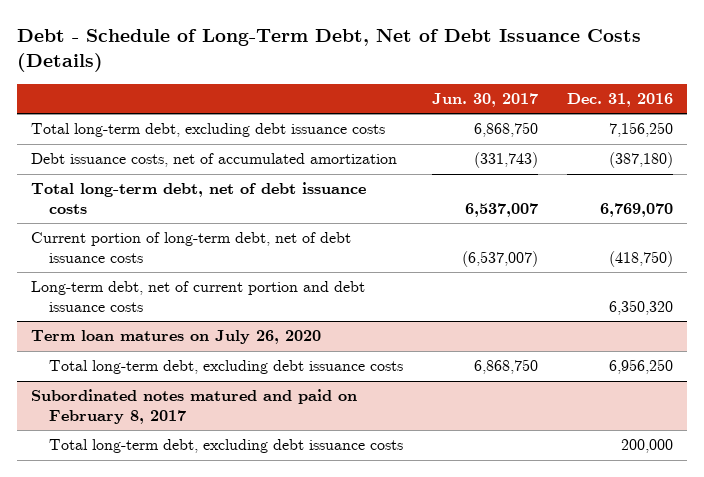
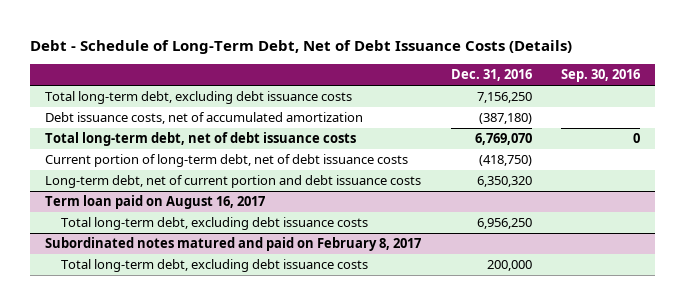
[431,93,538,108] Jun. 30, 2017 -> none
none -> [561,69,641,83] Sep. 30, 2016
[31,330,322,345] Term loan matures on July 26, 2020 -> [45,195,266,210] Term loan paid on August 16, 2017

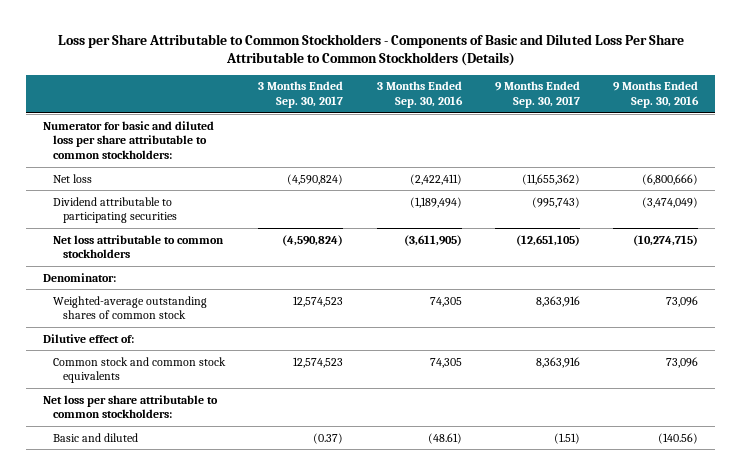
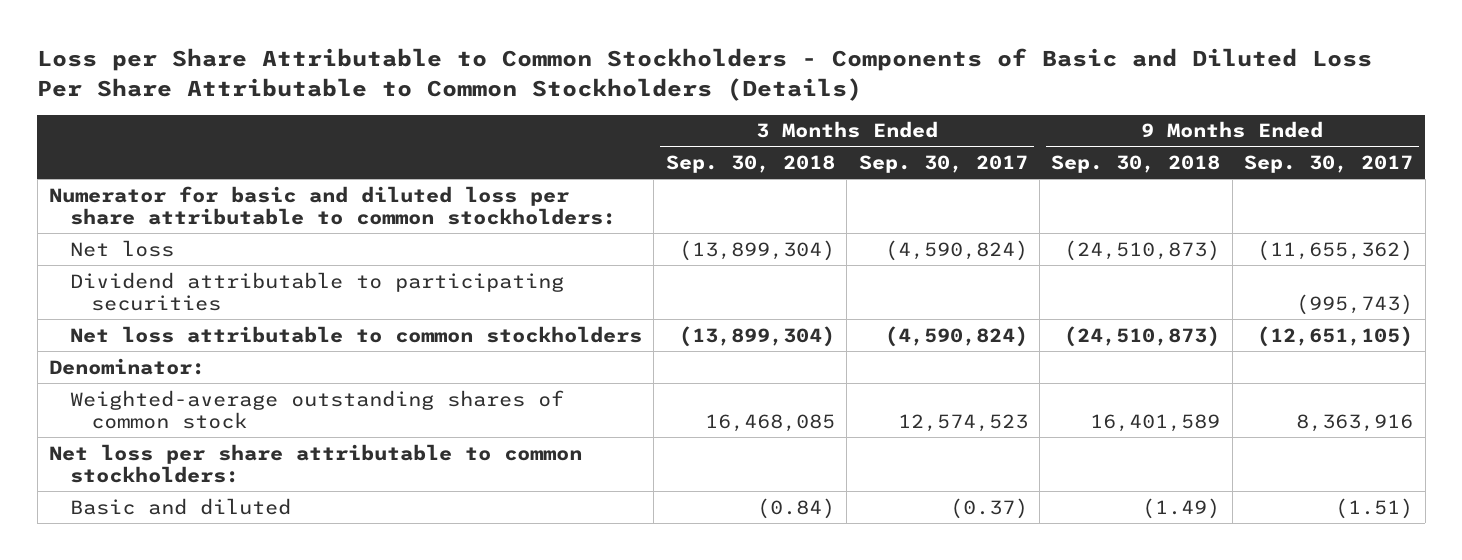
[376,81,463,109] 3 Months Ended Sep. 30, 2016 -> none
[613,81,700,109] 9 Months Ended Sep. 30, 2016 -> none
none -> [665,155,835,174] Sep. 30, 2018
none -> [1051,155,1221,174] Sep. 30, 2018
[43,333,135,343] Dilutive effect of: -> none
[52,356,226,384] Common stock and common stock equivalents -> none

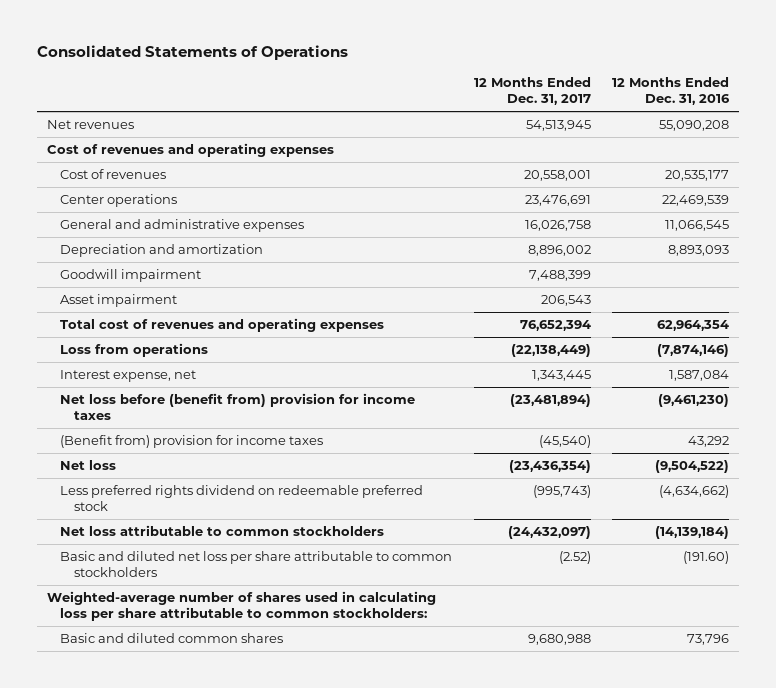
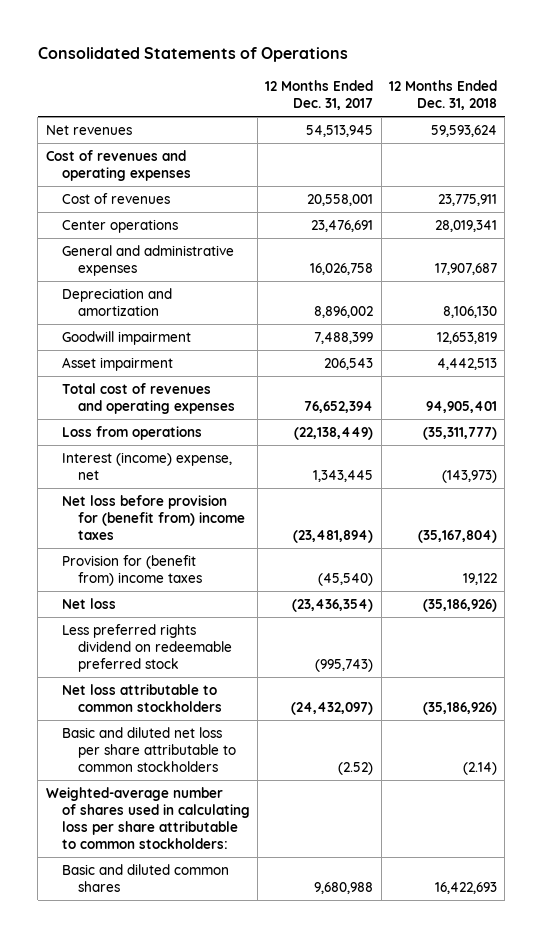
[611,77,730,105] 12 Months Ended Dec. 31, 2016 -> none
none -> [388,79,497,110] 12 Months Ended Dec. 31, 2018
[60,370,197,383] Interest expense, net -> [61,451,232,481] Interest (income) expense, net
[60,393,416,420] Net loss before (benefit from) provision for income taxes -> [61,494,245,541] Net loss before provision for (benefit from) income taxes
[60,435,324,449] (Benefit from) provision for income taxes -> [61,554,202,587] Provision for (benefit from) income taxes

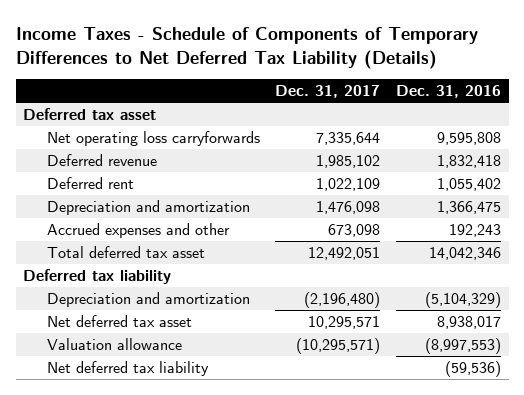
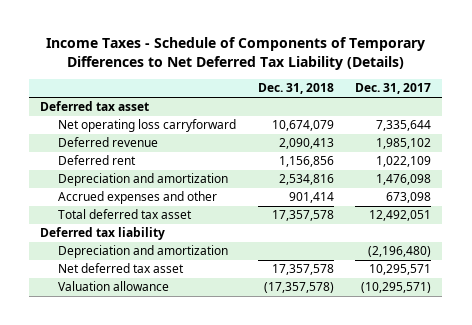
[395,85,501,99] Dec. 31, 2016 -> none
none -> [257,83,334,95] Dec. 31, 2018
[46,131,260,147] Net operating loss carryforwards -> [58,119,237,133] Net operating loss carryforward
[46,361,209,377] Net deferred tax liability -> none

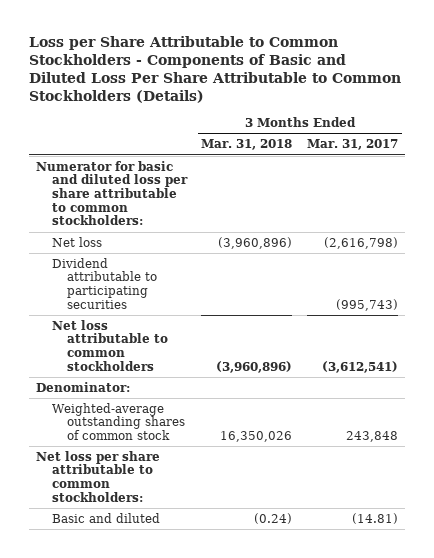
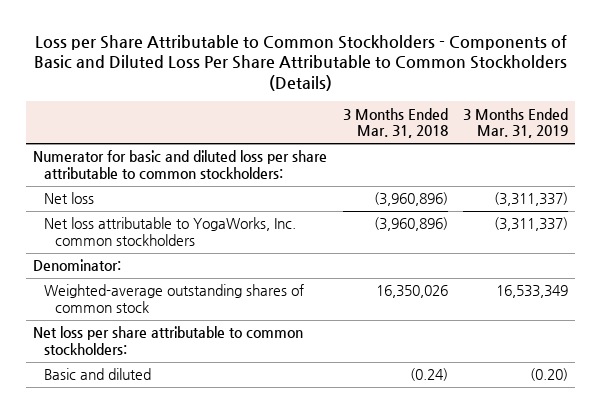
[306,139,398,151] Mar. 31, 2017 -> none
none -> [462,107,568,139] 3 Months Ended Mar. 31, 2019
[51,257,157,309] Dividend attributable to participating securities -> none
[51,319,168,371] Net loss attributable to common stockholders -> [44,217,297,247] Net loss attributable to YogaWorks, Inc. common stockholders

